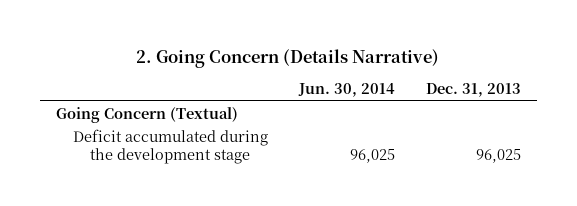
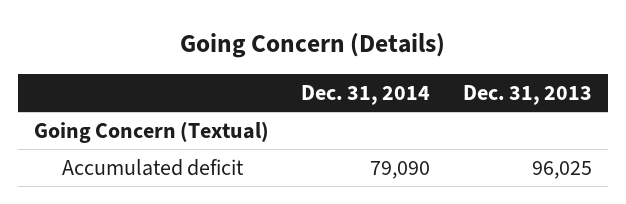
[136,49,440,69] 2. Going Concern (Details Narrative) -> [179,33,445,59] Going Concern (Details)
[297,83,395,98] Jun. 30, 2014 -> none
none -> [301,84,431,105] Dec. 31, 2014
[72,128,268,164] Deficit accumulated during the development stage -> [61,158,244,176] Accumulated deficit

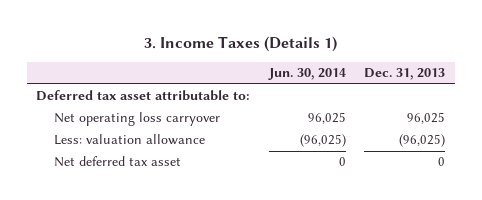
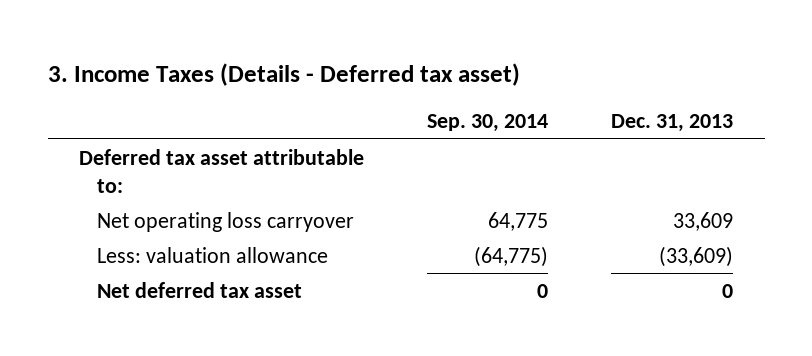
[143,36,337,53] 3. Income Taxes (Details 1) -> [47,62,520,86] 3. Income Taxes (Details - Deferred tax asset)
[267,68,346,81] Jun. 30, 2014 -> none
none -> [427,114,549,133] Sep. 30, 2014
[407,112,446,125] 96,025 -> [673,211,734,231] 33,609
[399,134,446,148] (96,025) -> [659,245,734,267] (33,609)

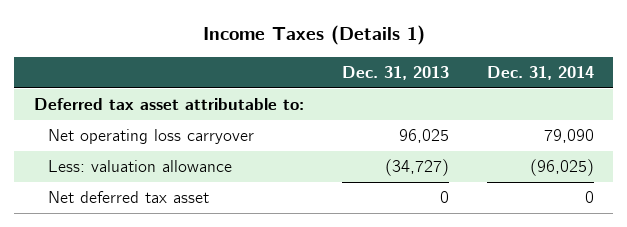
[47,62,520,86] 3. Income Taxes (Details - Deferred tax asset) -> [202,25,425,46] Income Taxes (Details 1)
[427,114,549,133] Sep. 30, 2014 -> none
none -> [486,65,594,80] Dec. 31, 2014
[673,211,734,231] 33,609 -> [398,129,449,144] 96,025
[659,245,734,267] (33,609) -> [384,159,449,177] (34,727)

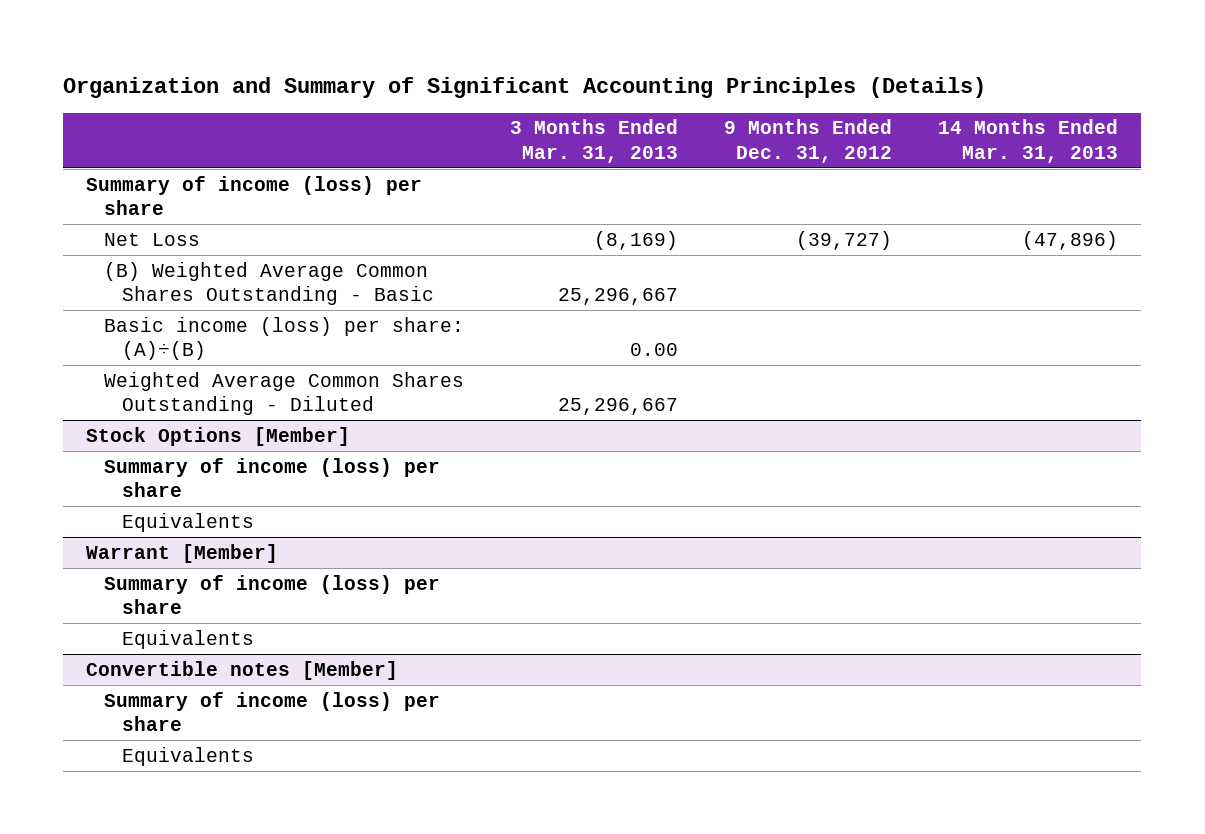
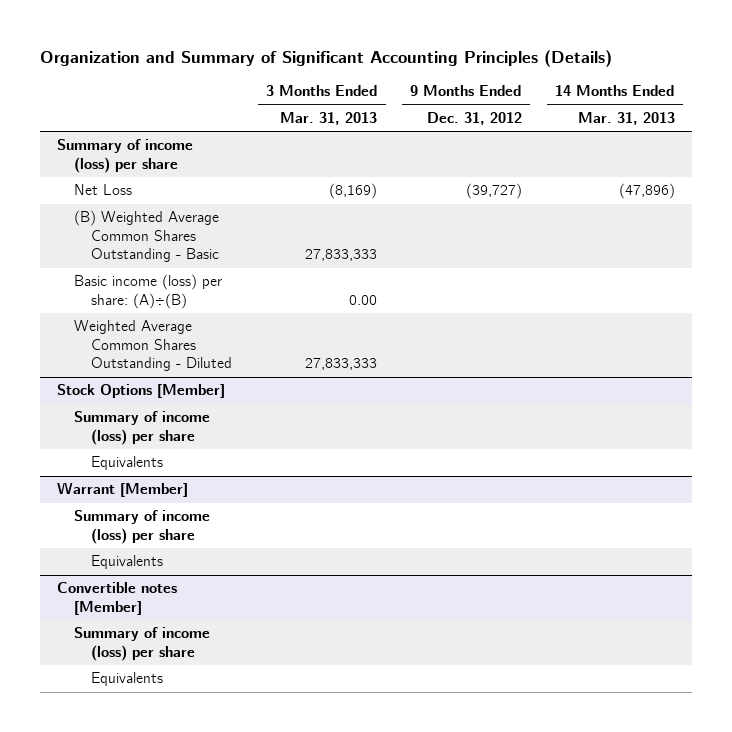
[558,288,679,306] 25,296,667 -> [305,248,378,261] 27,833,333
[558,398,679,416] 25,296,667 -> [305,357,378,370] 27,833,333

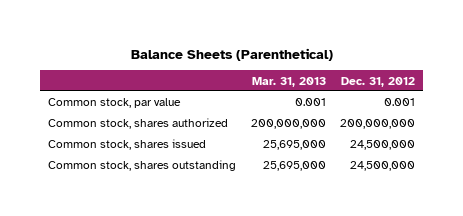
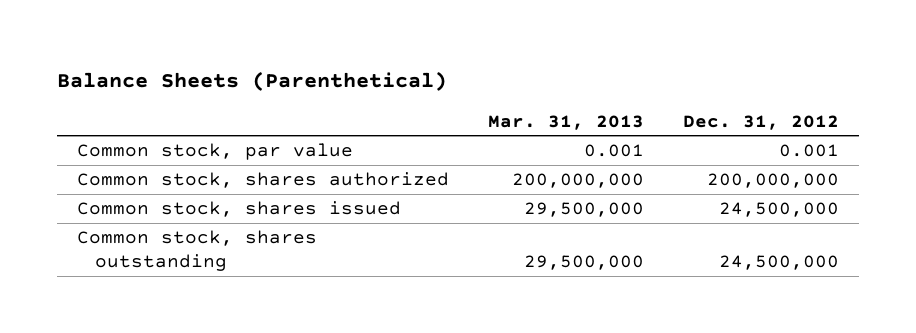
[262,140,326,151] 25,695,000 -> [524,202,645,218] 29,500,000
[262,161,326,172] 25,695,000 -> [524,255,645,271] 29,500,000

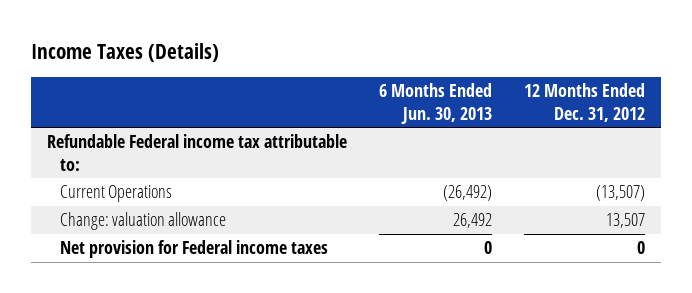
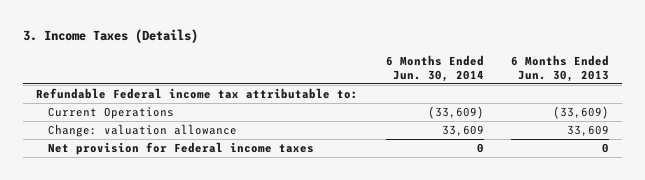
[31,43,220,63] Income Taxes (Details) -> [22,29,198,44] 3. Income Taxes (Details)
[524,83,646,122] 12 Months Ended Dec. 31, 2012 -> none
none -> [385,54,484,82] 6 Months Ended Jun. 30, 2014
[443,185,493,202] (26,492) -> [552,105,609,119] (33,609)
[453,213,493,229] 26,492 -> [566,124,609,136] 33,609

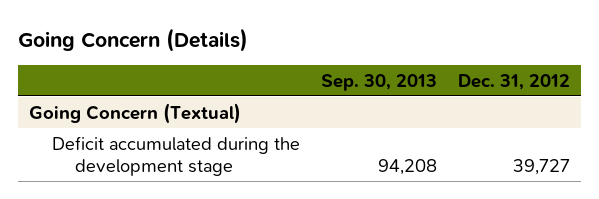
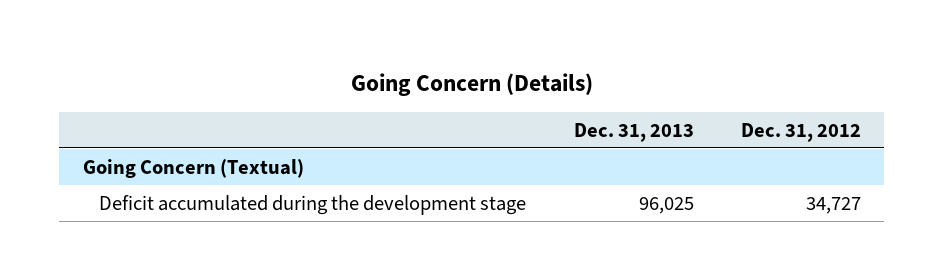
[321,73,438,91] Sep. 30, 2013 -> none
none -> [573,122,694,142] Dec. 31, 2013
[513,159,571,176] 39,727 -> [805,196,861,214] 34,727

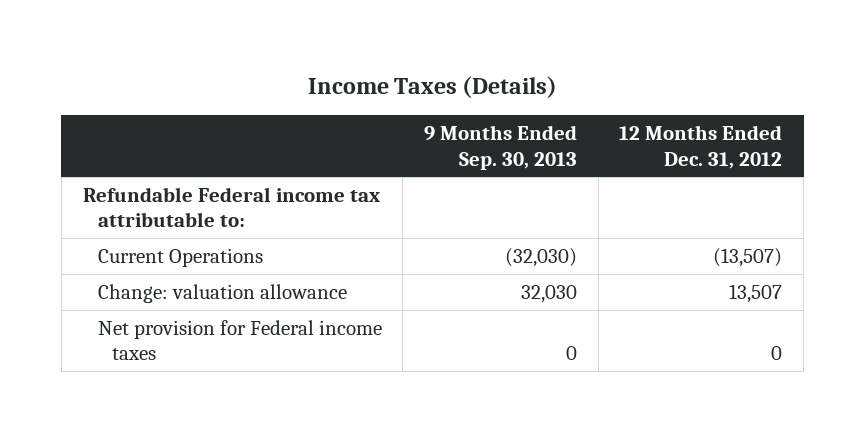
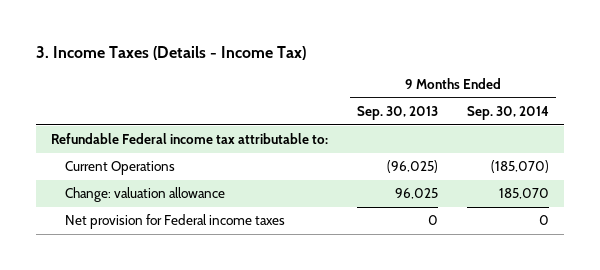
[307,76,557,99] Income Taxes (Details) -> [36,45,307,60] 3. Income Taxes (Details - Income Tax)
[619,125,783,169] 12 Months Ended Dec. 31, 2012 -> none
none -> [467,106,550,121] Sep. 30, 2014
[505,247,578,267] (32,030) -> [387,160,439,174] (96,025)
[521,284,578,303] 32,030 -> [395,188,439,200] 96,025

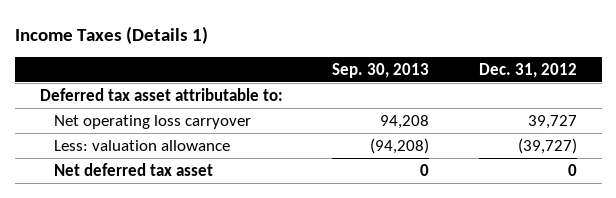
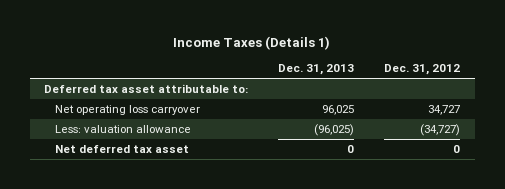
[332,63,430,79] Sep. 30, 2013 -> none
none -> [278,64,355,76] Dec. 31, 2013
[527,114,577,129] 39,727 -> [428,104,461,115] 34,727
[517,137,577,154] (39,727) -> [420,123,461,136] (34,727)

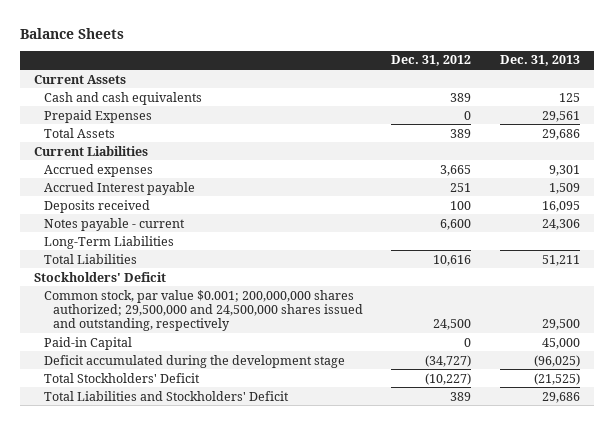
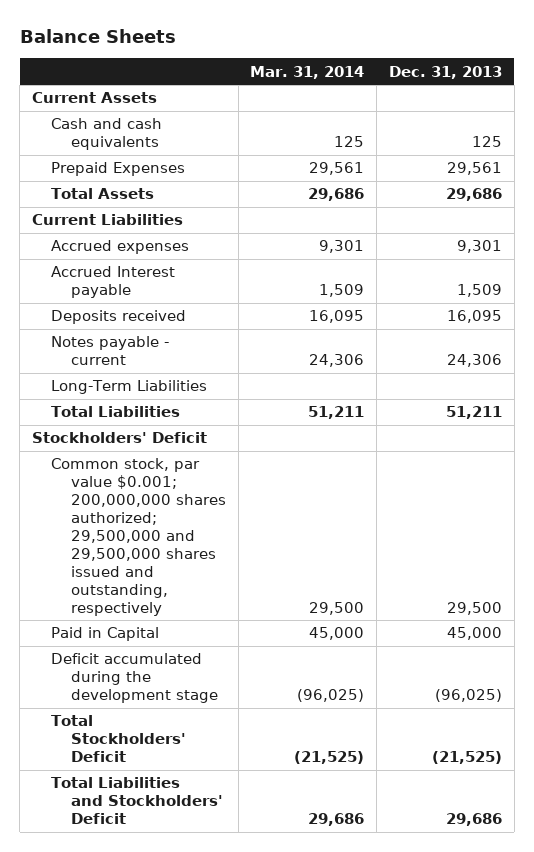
[391,55,472,67] Dec. 31, 2012 -> none
none -> [250,65,365,79] Mar. 31, 2014
[43,289,364,332] Common stock, par value $0.001; 200,000,000 shares authorized; 29,500,000 and 24,500,000 shares issued and outstanding, respectively -> [51,458,226,616] Common stock, par value $0.001; 200,000,000 shares authorized; 29,500,000 and 29,500,000 shares issued and outstanding, respectively
[43,336,132,350] Paid-in Capital -> [51,627,160,642] Paid in Capital

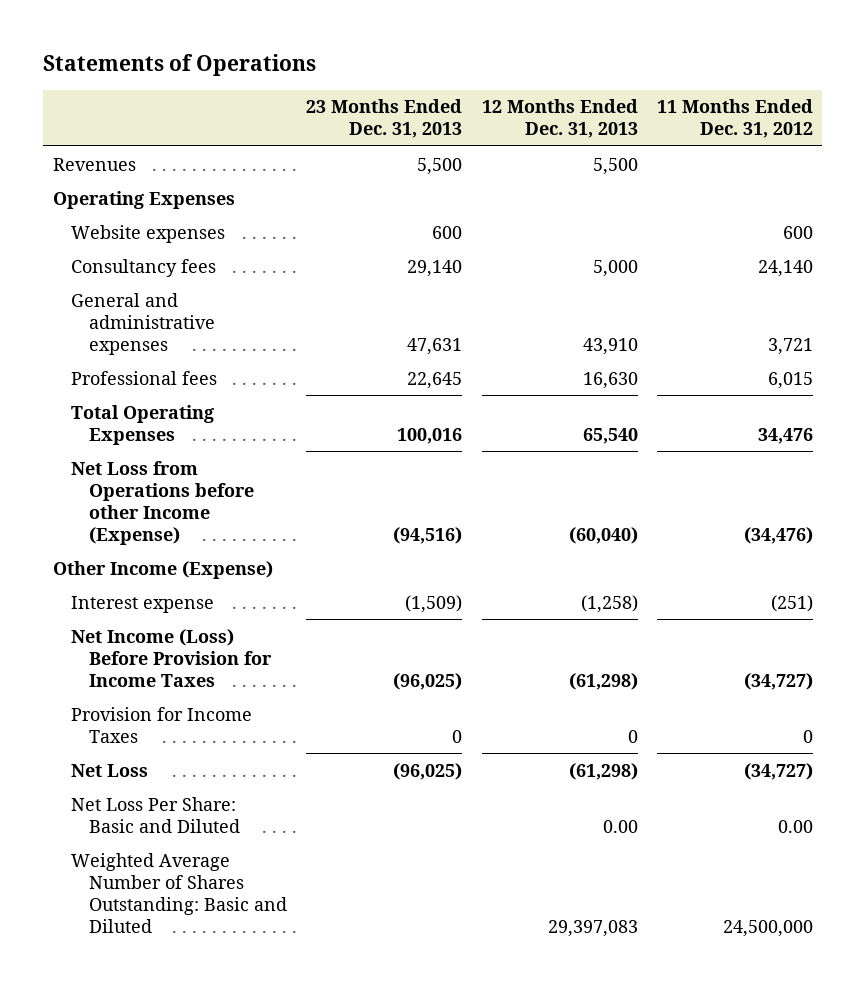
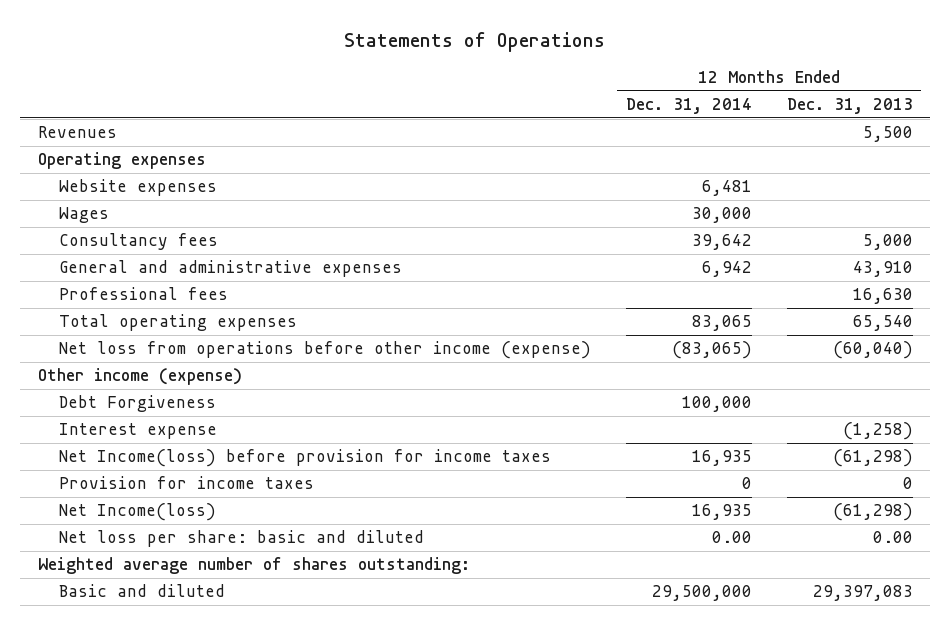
[306,99,463,139] 23 Months Ended Dec. 31, 2013 -> none
[656,99,813,139] 11 Months Ended Dec. 31, 2012 -> none
none -> [625,98,752,115] Dec. 31, 2014
[52,190,235,209] Operating Expenses -> [37,152,206,170] Operating expenses
none -> [58,207,109,224] Wages
[71,404,215,445] Total Operating Expenses -> [58,314,297,332] Total operating expenses
[71,460,255,545] Net Loss from Operations before other Income (Expense) -> [58,341,591,360] Net loss from operations before other income (expense)
[52,560,273,579] Other Income (Expense) -> [37,368,242,386] Other income (expense)
none -> [58,395,216,413] Debt Forgiveness
[71,628,273,687] Net Income (Loss) Before Provision for Income Taxes -> [58,449,551,468] Net Income(loss) before provision for income taxes
[71,706,253,743] Provision for Income Taxes -> [58,476,314,490] Provision for income taxes
[71,763,149,777] Net Loss -> [58,503,216,522] Net Income(loss)
[71,796,241,833] Net Loss Per Share: Basic and Diluted -> [58,530,424,548] Net loss per share: basic and diluted
none -> [37,557,470,575] Weighted average number of shares outstanding:
[71,852,288,933] Weighted Average Number of Shares Outstanding: Basic and Diluted -> [58,584,225,598] Basic and diluted

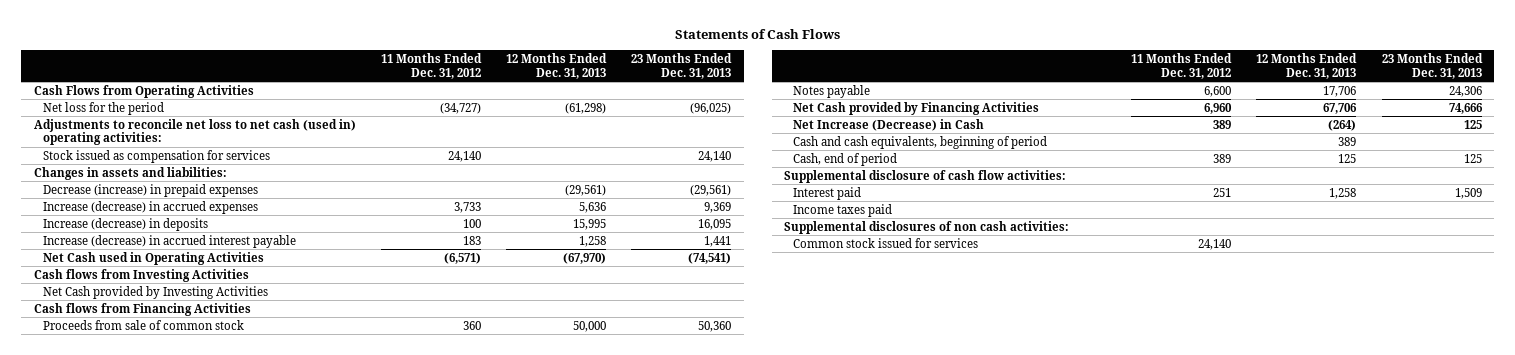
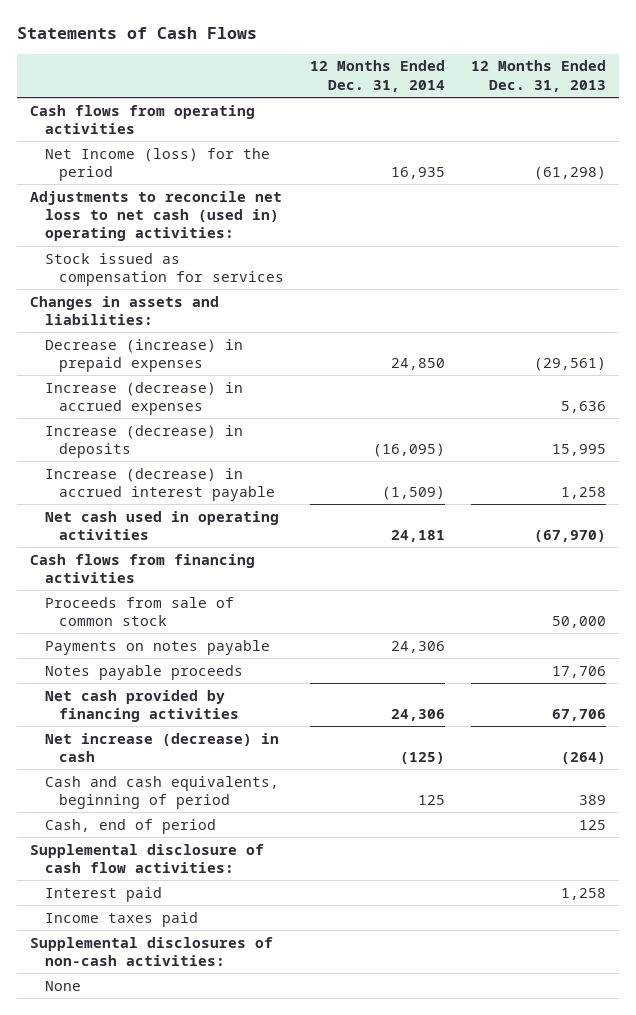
[380,52,482,79] 11 Months Ended Dec. 31, 2012 -> none
[631,52,733,79] 23 Months Ended Dec. 31, 2013 -> none
none -> [309,60,445,92] 12 Months Ended Dec. 31, 2014
[33,84,254,98] Cash Flows from Operating Activities -> [30,104,256,134] Cash flows from operating activities
[42,101,164,115] Net loss for the period -> [44,147,270,181] Net Income (loss) for the period
[33,268,249,282] Cash flows from Investing Activities -> none
[42,285,268,299] Net Cash provided by Investing Activities -> none
[42,251,264,265] Net Cash used in Operating Activities -> [44,510,279,540] Net cash used in operating activities
[33,302,251,316] Cash flows from Financing Activities -> [30,553,256,583] Cash flows from financing activities
none -> [44,639,270,655] Payments on notes payable
[793,84,871,98] Notes payable -> [44,664,243,680] Notes payable proceeds
[793,101,1040,115] Net Cash provided by Financing Activities -> [44,689,239,722] Net cash provided by financing activities
[793,118,985,131] Net Increase (Decrease) in Cash -> [44,732,279,762] Net increase (decrease) in cash
[793,237,979,248] Common stock issued for services -> none
[784,220,1070,234] Supplemental disclosures of non cash activities: -> [30,936,274,966] Supplemental disclosures of non-cash activities:
none -> [44,980,81,991] None

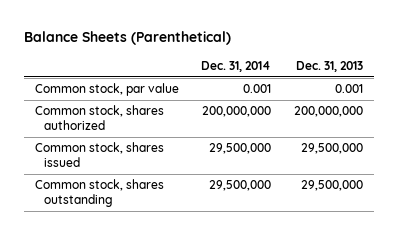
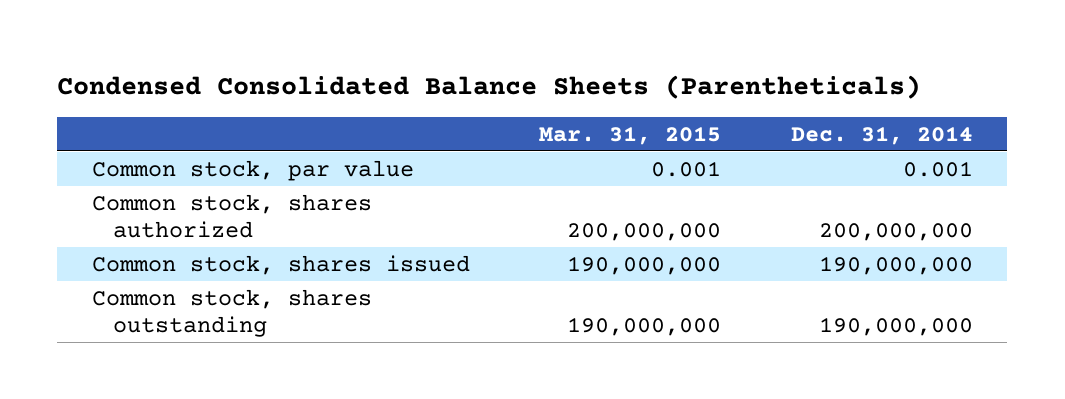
[23,31,231,46] Balance Sheets (Parenthetical) -> [57,74,922,99] Condensed Consolidated Balance Sheets (Parentheticals)
[295,60,363,72] Dec. 31, 2013 -> none
none -> [539,125,722,145] Mar. 31, 2015
[209,143,272,155] 29,500,000 -> [818,255,973,275] 190,000,000
[209,180,272,192] 29,500,000 -> [818,316,973,336] 190,000,000

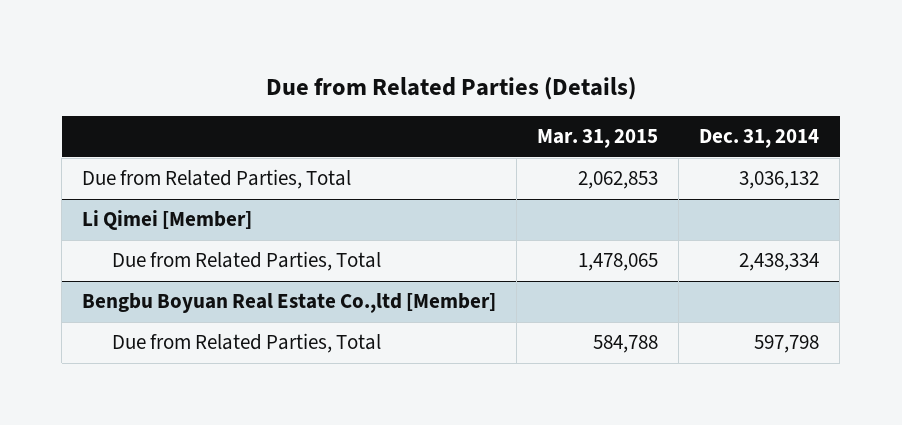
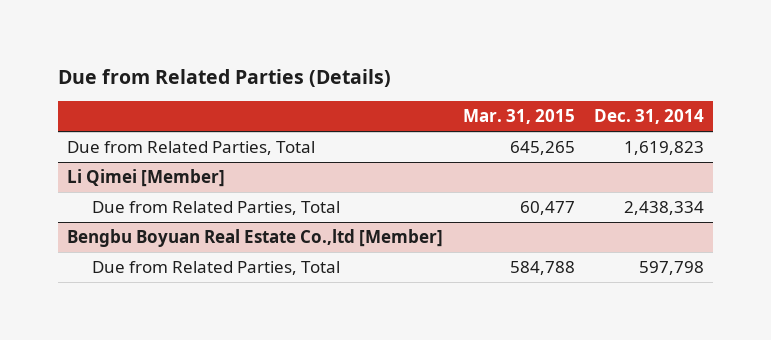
[578,171,659,190] 2,062,853 -> [509,140,575,155] 645,265
[739,171,820,190] 3,036,132 -> [623,140,704,155] 1,619,823
[578,253,659,272] 1,478,065 -> [519,200,575,215] 60,477

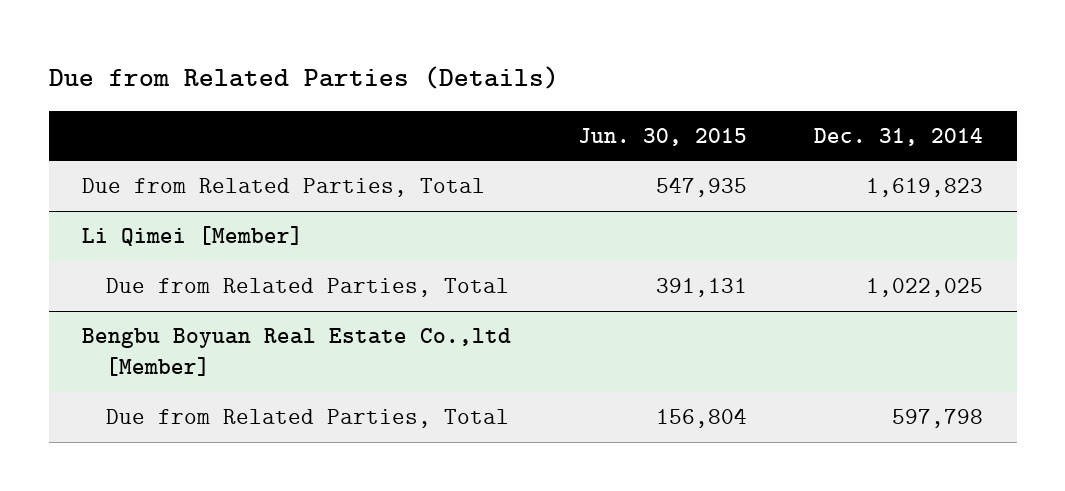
[462,109,575,125] Mar. 31, 2015 -> none
none -> [578,127,748,146] Jun. 30, 2015
[623,200,704,215] 2,438,334 -> [866,278,984,298] 1,022,025

